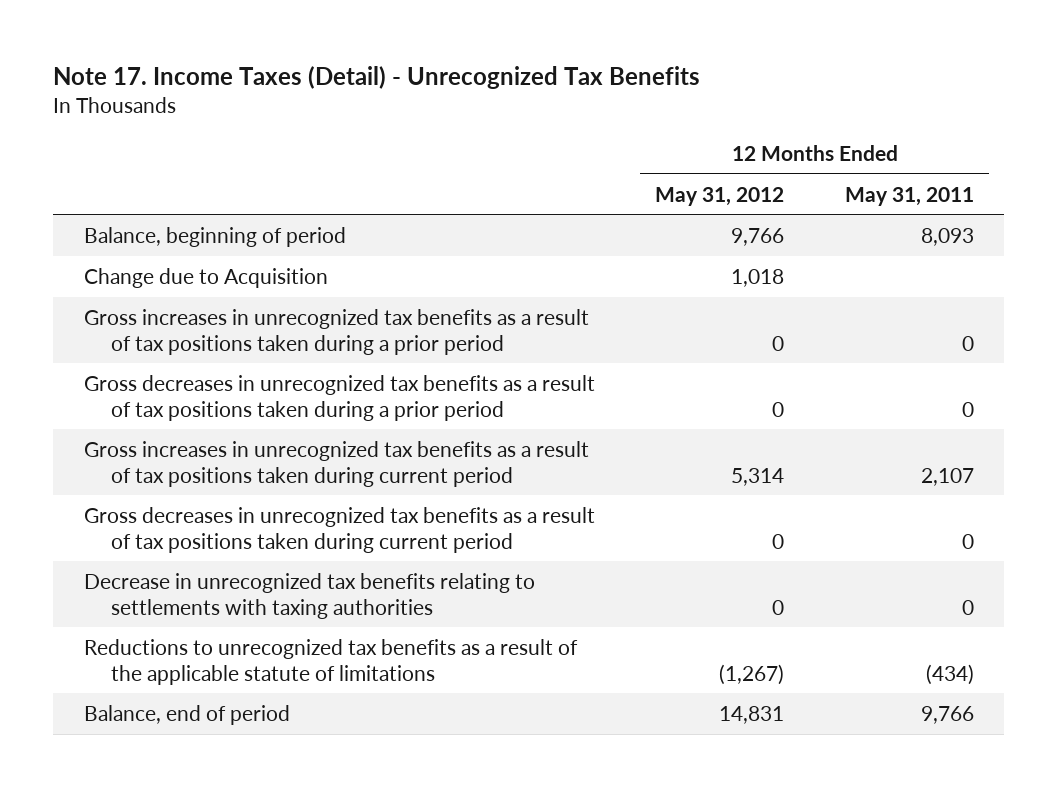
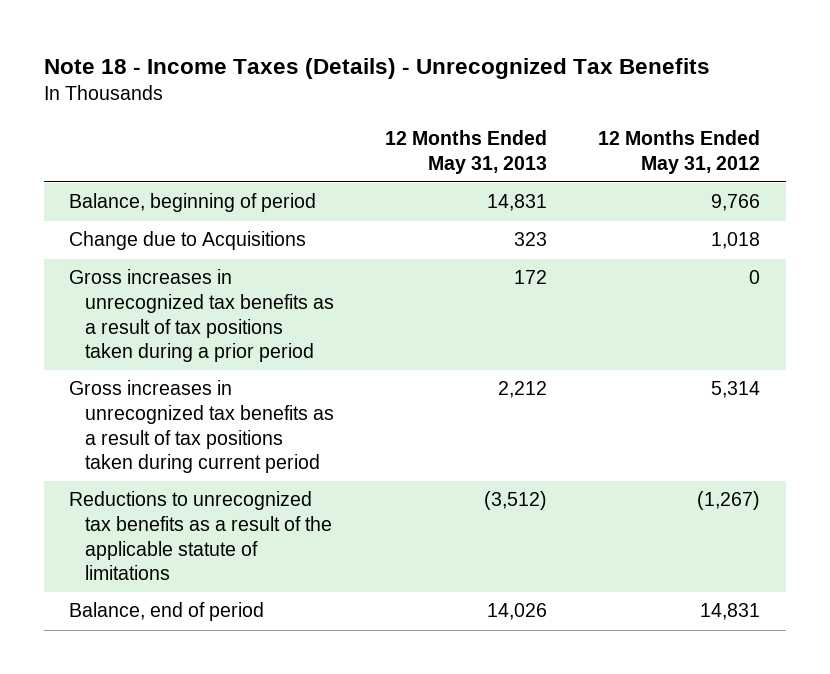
[53,66,701,90] Note 17. Income Taxes (Detail) - Unrecognized Tax Benefits -> [43,57,710,79] Note 18 - Income Taxes (Details) - Unrecognized Tax Benefits
[845,186,975,206] May 31, 2011 -> none
none -> [385,130,548,174] 12 Months Ended May 31, 2013
[83,267,328,288] Change due to Acquisition -> [69,231,307,251] Change due to Acquisitions
[83,374,595,421] Gross decreases in unrecognized tax benefits as a result of tax positions taken during a prior period -> none
[83,506,595,553] Gross decreases in unrecognized tax benefits as a result of tax positions taken during current period -> none
[83,572,535,619] Decrease in unrecognized tax benefits relating to settlements with taxing authorities -> none

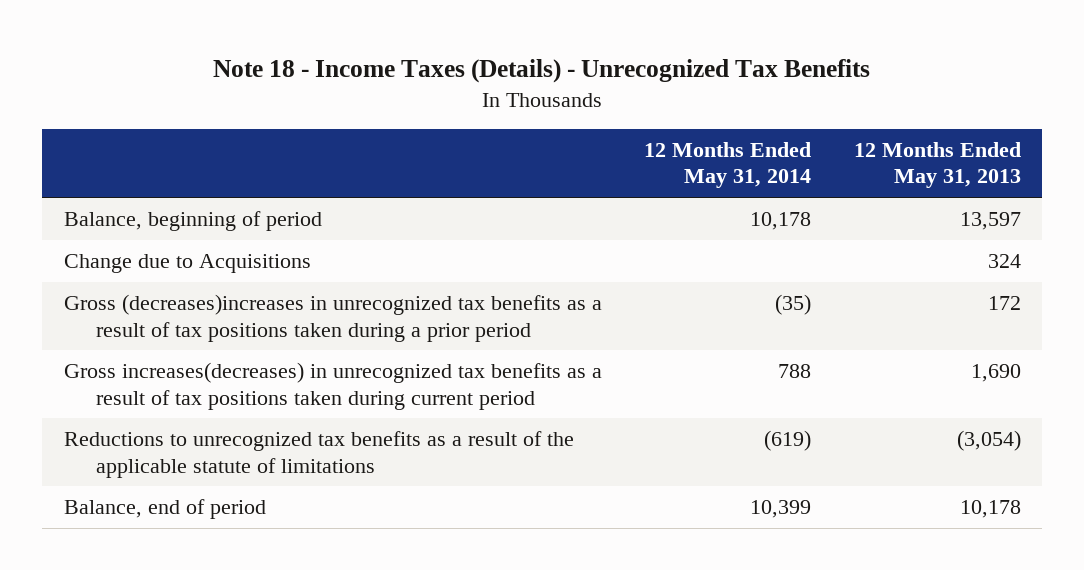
[598,130,761,174] 12 Months Ended May 31, 2012 -> none
none -> [644,141,812,189] 12 Months Ended May 31, 2014
[487,194,548,212] 14,831 -> [959,212,1021,231] 13,597
[514,232,548,247] 323 -> [987,254,1021,269] 324
[69,269,335,363] Gross increases in unrecognized tax benefits as a result of tax positions taken during a prior period -> [63,294,602,342] Gross (decreases)increases in unrecognized tax benefits as a result of tax positions taken during a prior period
[69,380,335,474] Gross increases in unrecognized tax benefits as a result of tax positions taken during current period -> [63,362,602,410] Gross increases(decreases) in unrecognized tax benefits as a result of tax positions taken during current period
[498,381,548,399] 2,212 -> [970,364,1021,383] 1,690
[484,491,548,511] (3,512) -> [956,430,1021,452] (3,054)
[487,603,548,621] 14,026 -> [959,500,1021,519] 10,178

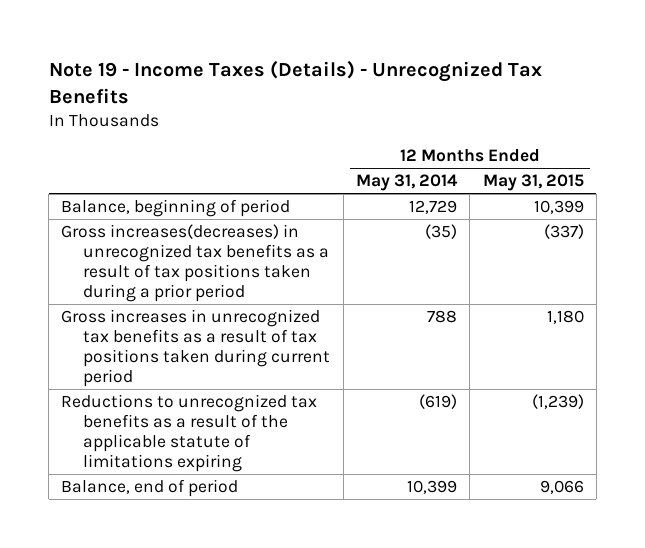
[213,58,871,83] Note 18 - Income Taxes (Details) - Unrecognized Tax Benefits -> [48,59,542,104] Note 19 - Income Taxes (Details) - Unrecognized Tax Benefits
[853,141,1021,189] 12 Months Ended May 31, 2013 -> none
none -> [482,174,584,192] May 31, 2015
[63,254,311,274] Change due to Acquisitions -> none
[750,212,812,231] 10,178 -> [409,199,458,214] 12,729
[63,294,602,342] Gross (decreases)increases in unrecognized tax benefits as a result of tax positions taken during a prior period -> [61,223,330,303] Gross increases(decreases) in unrecognized tax benefits as a result of tax positions taken during a prior period
[63,362,602,410] Gross increases(decreases) in unrecognized tax benefits as a result of tax positions taken during current period -> [61,308,331,388] Gross increases in unrecognized tax benefits as a result of tax positions taken during current period
[63,431,574,478] Reductions to unrecognized tax benefits as a result of the applicable statute of limitations -> [61,393,318,473] Reductions to unrecognized tax benefits as a result of the applicable statute of limitations expiring

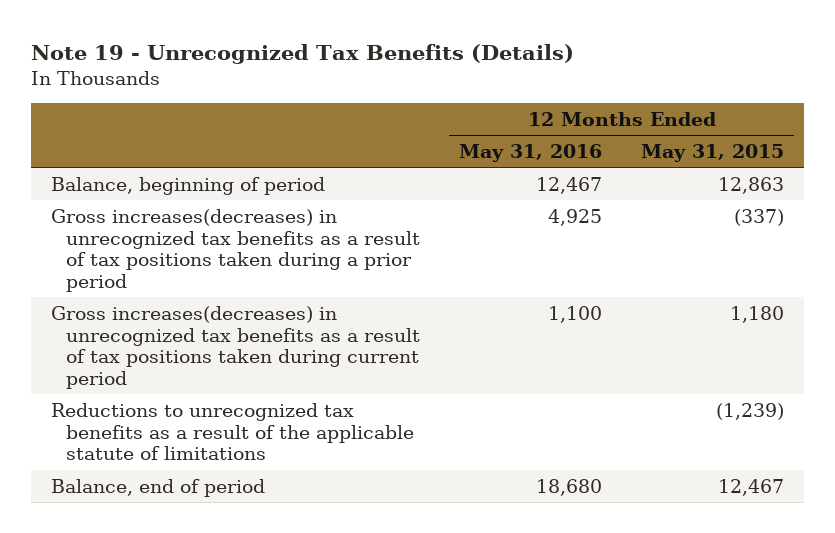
[48,59,542,104] Note 19 - Income Taxes (Details) - Unrecognized Tax Benefits -> [31,43,575,64] Note 19 - Unrecognized Tax Benefits (Details)
[356,174,459,192] May 31, 2014 -> none
none -> [459,143,603,162] May 31, 2016
[533,199,584,214] 10,399 -> [718,176,785,194] 12,863
[61,308,331,388] Gross increases in unrecognized tax benefits as a result of tax positions taken during current period -> [50,305,421,389] Gross increases(decreases) in unrecognized tax benefits as a result of tax positions taken during current period
[61,393,318,473] Reductions to unrecognized tax benefits as a result of the applicable statute of limitations expiring -> [50,402,415,461] Reductions to unrecognized tax benefits as a result of the applicable statute of limitations
[539,479,584,494] 9,066 -> [718,478,785,496] 12,467

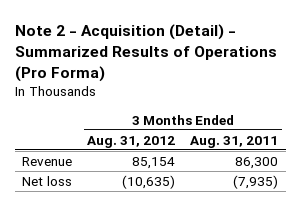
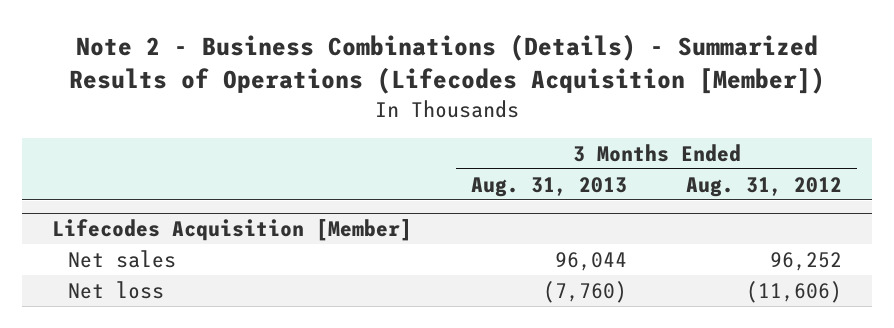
[14,23,277,83] Note 2 - Acquisition (Detail) - Summarized Results of Operations (Pro Forma) -> [69,34,826,95] Note 2 - Business Combinations (Details) - Summarized Results of Operations (Lifecodes Acquisition [Member])
[190,135,279,148] Aug. 31, 2011 -> none
none -> [471,176,628,197] Aug. 31, 2013
[22,156,73,166] Revenue -> none
none -> [51,219,412,242] Lifecodes Acquisition [Member]
none -> [67,249,176,268] Net sales
[122,174,176,189] (10,635) -> [746,280,843,303] (11,606)

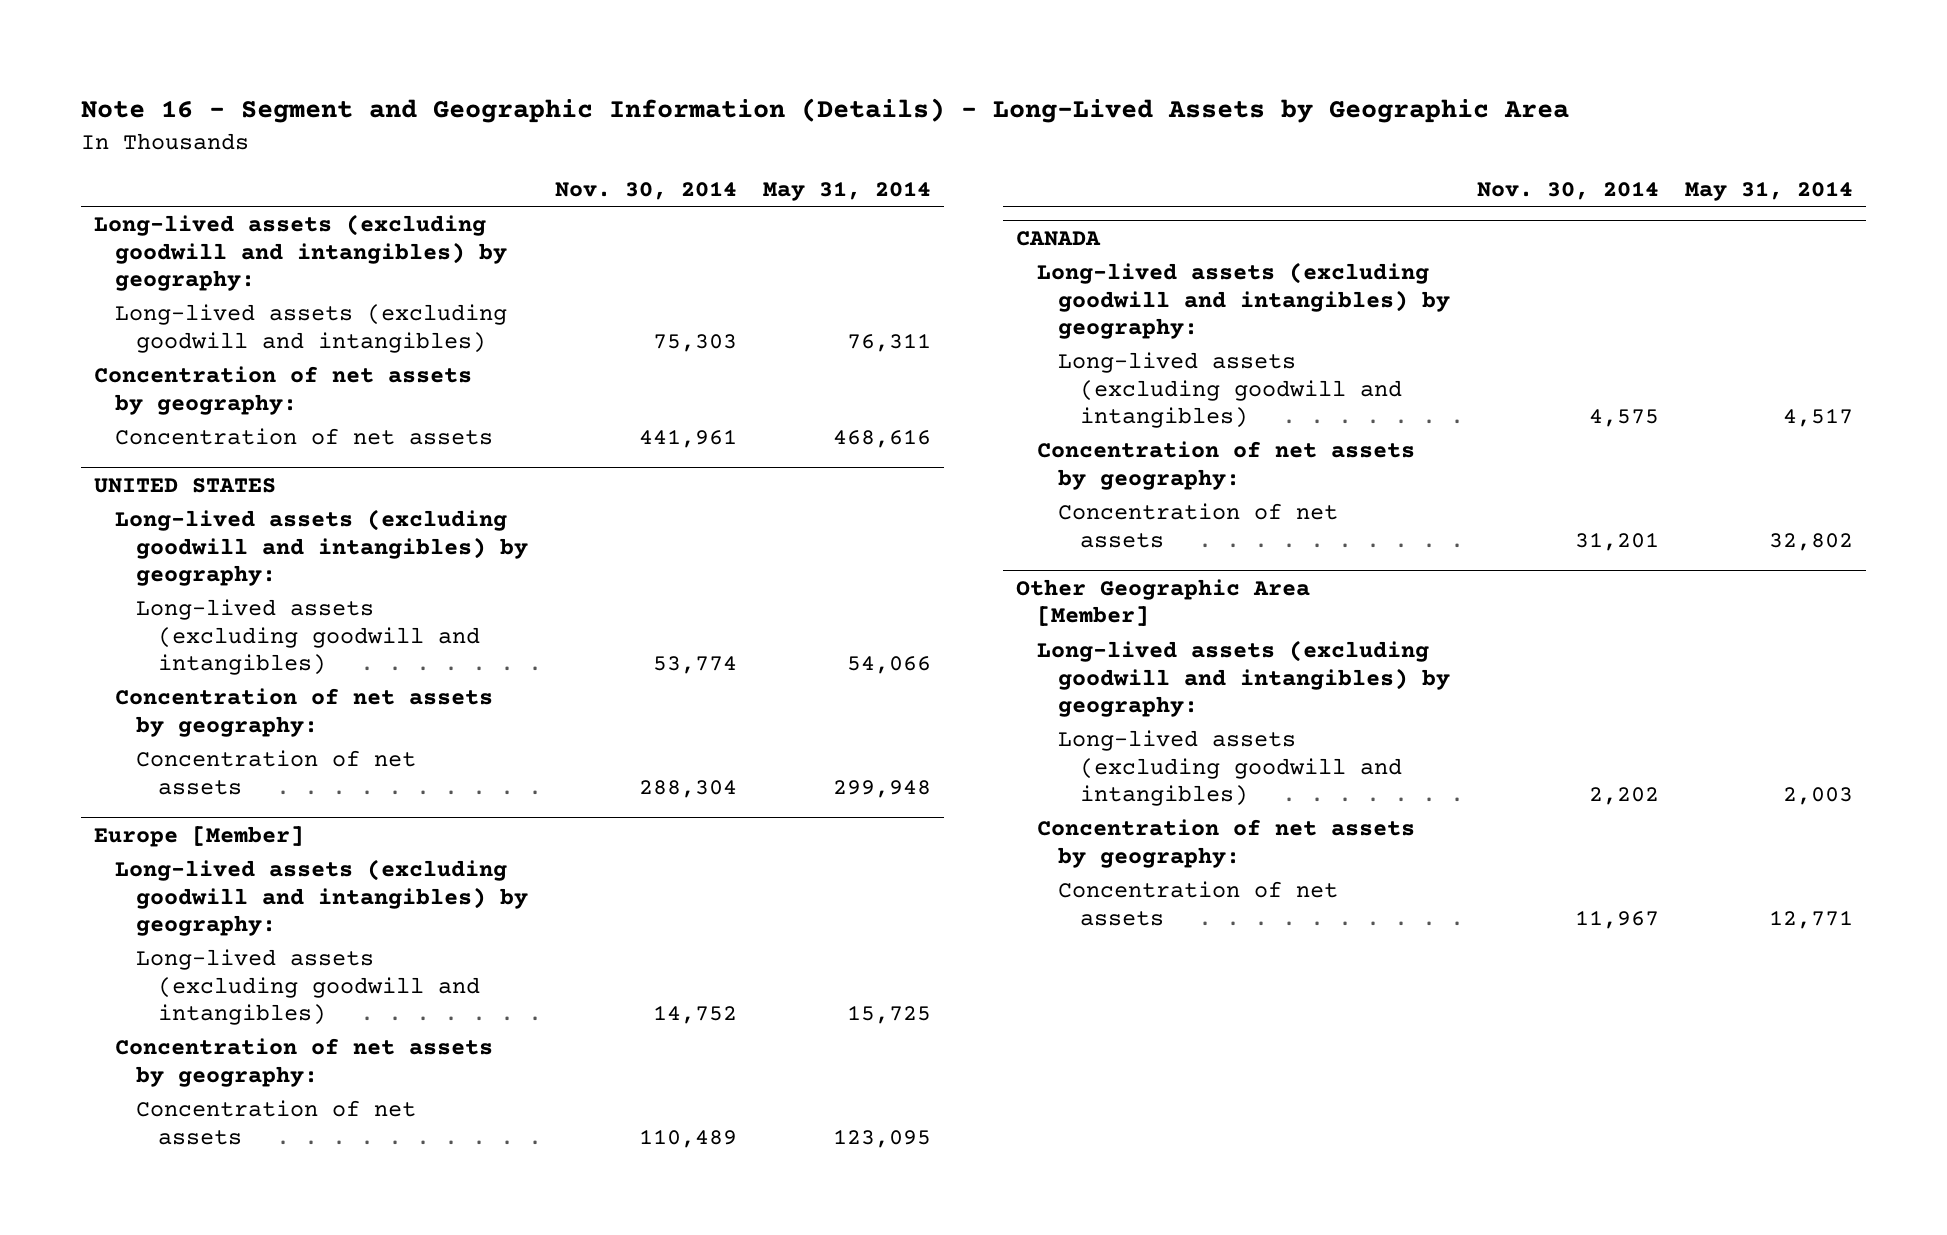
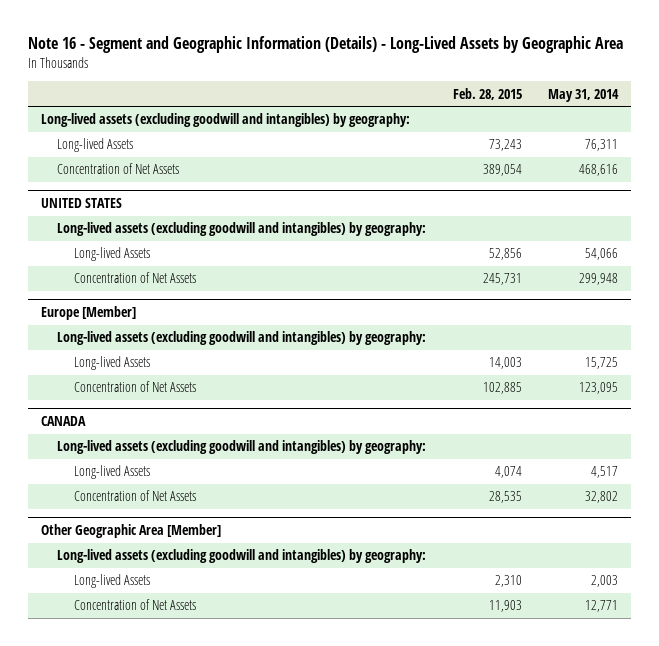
[554,181,737,201] Nov. 30, 2014 -> none
none -> [452,87,522,100] Feb. 28, 2015
[94,365,473,415] Concentration of net assets by geography: -> none
[115,303,508,353] Long-lived assets (excluding goodwill and intangibles) -> [57,138,134,153] Long-lived Assets
[115,427,494,445] Concentration of net assets -> [57,163,180,175] Concentration of Net Assets
[115,687,494,737] Concentration of net assets by geography: -> none
[136,598,480,676] Long-lived assets (excluding goodwill and intangibles) -> [73,247,150,262] Long-lived Assets
[136,749,417,795] Concentration of net assets -> [73,272,196,284] Concentration of Net Assets
[115,1037,494,1087] Concentration of net assets by geography: -> none
[136,948,480,1026] Long-lived assets (excluding goodwill and intangibles) -> [73,356,150,371] Long-lived Assets
[136,1099,417,1145] Concentration of net assets -> [73,381,196,393] Concentration of Net Assets
[1037,440,1416,490] Concentration of net assets by geography: -> none
[1058,351,1402,429] Long-lived assets (excluding goodwill and intangibles) -> [73,465,150,480] Long-lived Assets
[1058,502,1339,548] Concentration of net assets -> [73,490,196,502] Concentration of Net Assets
[1037,818,1416,868] Concentration of net assets by geography: -> none
[1058,729,1402,807] Long-lived assets (excluding goodwill and intangibles) -> [73,574,150,589] Long-lived Assets
[1058,880,1339,926] Concentration of net assets -> [73,599,196,611] Concentration of Net Assets

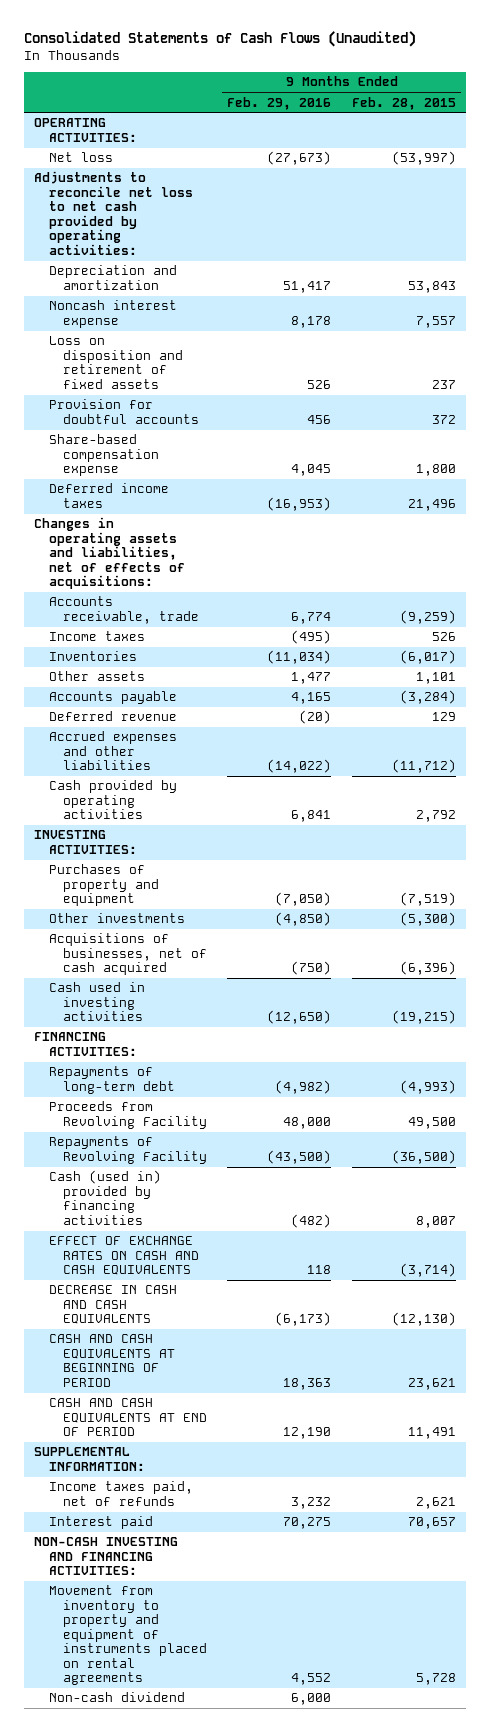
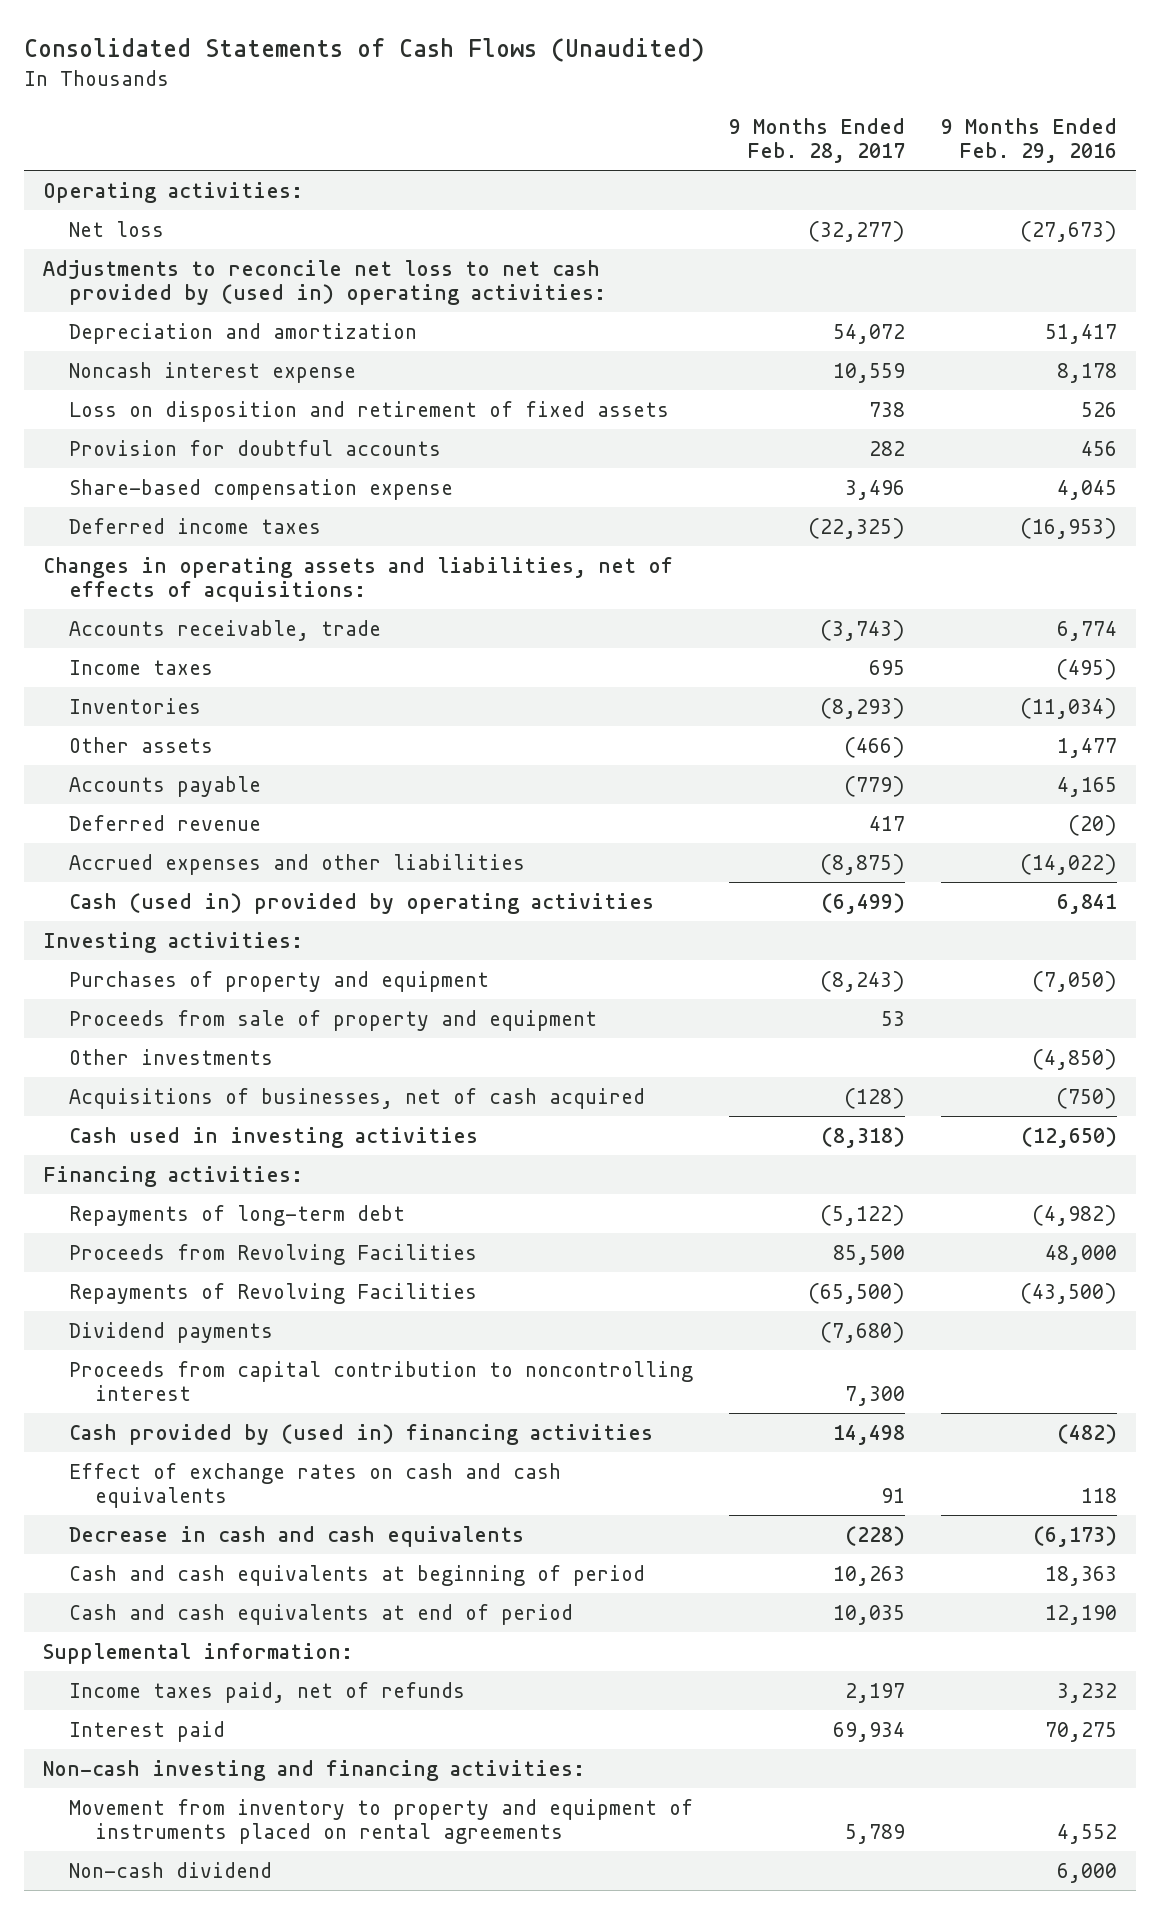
[351,96,456,110] Feb. 28, 2015 -> none
none -> [729,117,906,164] 9 Months Ended Feb. 28, 2017
[34,118,137,142] OPERATING ACTIVITIES: -> [42,181,303,203] Operating activities:
[34,171,193,255] Adjustments to reconcile net loss to net cash provided by operating activities: -> [42,259,606,306] Adjustments to reconcile net loss to net cash provided by (used in) operating activities:
[48,780,177,820] Cash provided by operating activities -> [68,892,654,914] Cash (used in) provided by operating activities
[34,830,137,854] INVESTING ACTIVITIES: -> [42,931,303,953] Investing activities:
none -> [68,1009,597,1031] Proceeds from sale of property and equipment
[34,1032,137,1056] FINANCING ACTIVITIES: -> [42,1165,303,1187] Financing activities:
[48,1101,208,1129] Proceeds from Revolving Facility -> [68,1243,477,1265] Proceeds from Revolving Facilities
[48,1136,208,1164] Repayments of Revolving Facility -> [68,1282,477,1304] Repayments of Revolving Facilities
none -> [68,1321,273,1343] Dividend payments
none -> [68,1360,693,1402] Proceeds from capital contribution to noncontrolling interest
[48,1170,161,1225] Cash (used in) provided by financing activities -> [68,1423,653,1445] Cash provided by (used in) financing activities
[48,1236,200,1276] EFFECT OF EXCHANGE RATES ON CASH AND CASH EQUIVALENTS -> [68,1462,561,1509] Effect of exchange rates on cash and cash equivalents
[48,1285,177,1325] DECREASE IN CASH AND CASH EQUIVALENTS -> [68,1525,524,1547] Decrease in cash and cash equivalents
[48,1334,176,1387] CASH AND CASH EQUIVALENTS AT BEGINNING OF PERIOD -> [68,1564,645,1586] Cash and cash equivalents at beginning of period
[48,1398,208,1437] CASH AND CASH EQUIVALENTS AT END OF PERIOD -> [68,1603,573,1625] Cash and cash equivalents at end of period
[34,1447,145,1471] SUPPLEMENTAL INFORMATION: -> [42,1642,353,1664] Supplemental information:
[34,1537,179,1576] NON-CASH INVESTING AND FINANCING ACTIVITIES: -> [42,1759,585,1781] Non-cash investing and financing activities:

